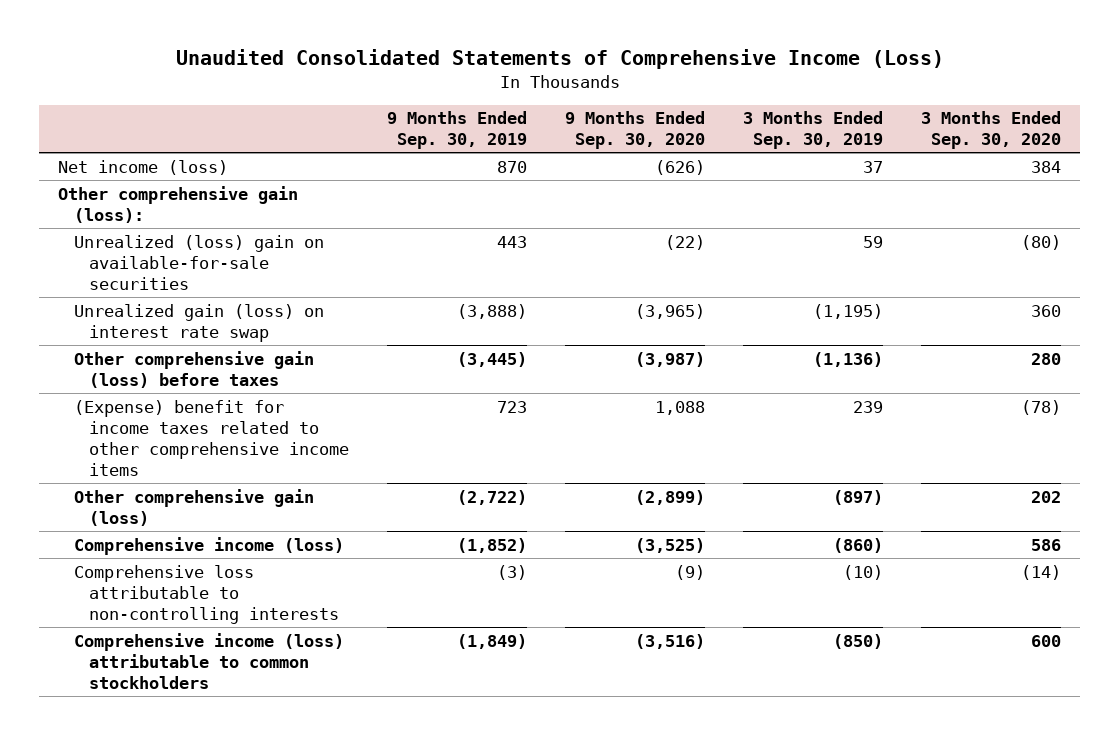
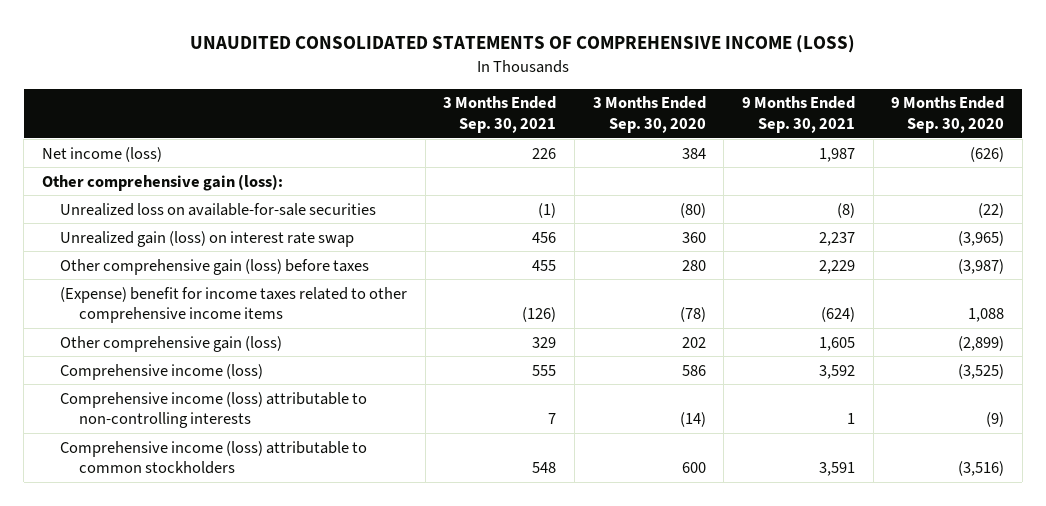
[175,49,944,70] Unaudited Consolidated Statements of Comprehensive Income (Loss) -> [189,35,855,54] UNAUDITED CONSOLIDATED STATEMENTS OF COMPREHENSIVE INCOME (LOSS)
[387,111,528,150] 9 Months Ended Sep. 30, 2019 -> none
[743,111,884,150] 3 Months Ended Sep. 30, 2019 -> none
none -> [443,96,557,134] 3 Months Ended Sep. 30, 2021
none -> [741,96,855,134] 9 Months Ended Sep. 30, 2021
[73,234,324,290] Unrealized (loss) gain on available-for-sale securities -> [60,202,377,216] Unrealized loss on available-for-sale securities
[73,564,340,624] Comprehensive loss attributable to non-controlling interests -> [60,391,368,429] Comprehensive income (loss) attributable to non-controlling interests

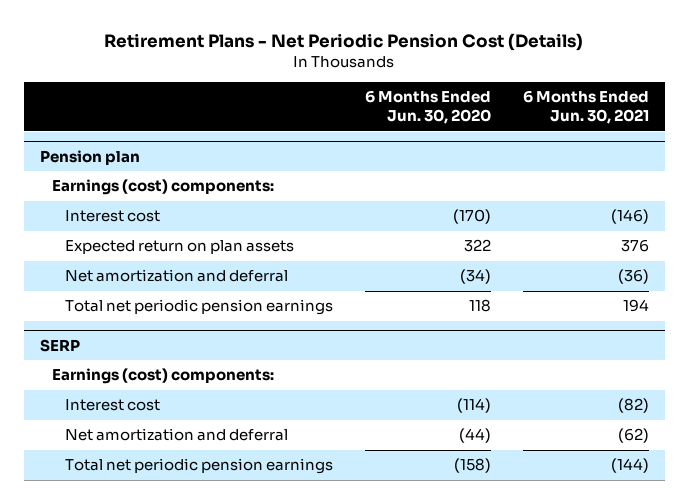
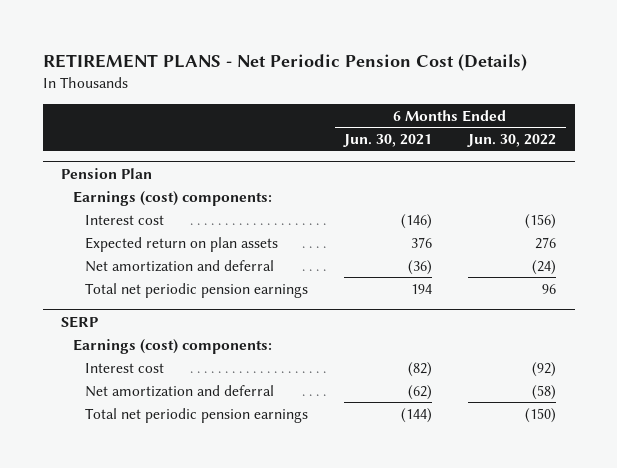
[104,32,584,51] Retirement Plans - Net Periodic Pension Cost (Details) -> [42,53,527,71] RETIREMENT PLANS - Net Periodic Pension Cost (Details)
[365,90,492,124] 6 Months Ended Jun. 30, 2020 -> none
none -> [467,134,557,148] Jun. 30, 2022
[39,149,140,165] Pension plan -> [60,167,152,179] Pension Plan

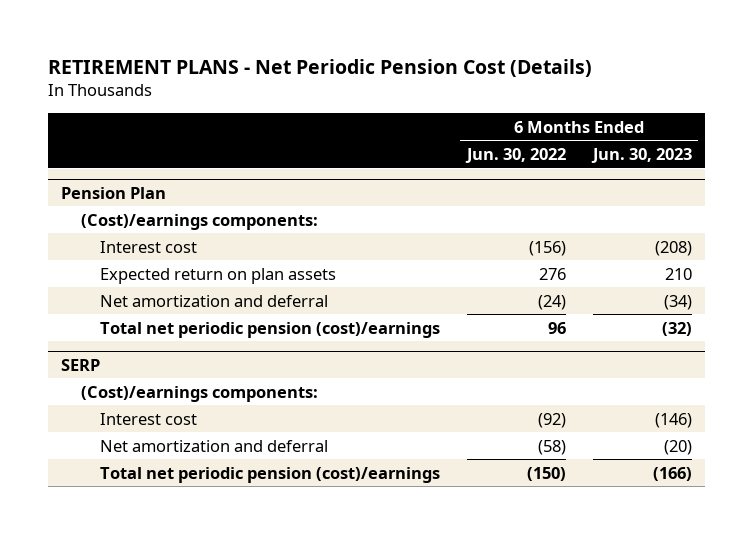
[343,134,433,148] Jun. 30, 2021 -> none
none -> [590,148,692,164] Jun. 30, 2023
[72,190,272,206] Earnings (cost) components: -> [80,213,318,230] (Cost)/earnings components:
[84,282,308,298] Total net periodic pension earnings -> [100,321,441,338] Total net periodic pension (cost)/earnings
[72,338,272,354] Earnings (cost) components: -> [80,385,318,402] (Cost)/earnings components:
[84,407,308,423] Total net periodic pension earnings -> [100,466,441,483] Total net periodic pension (cost)/earnings

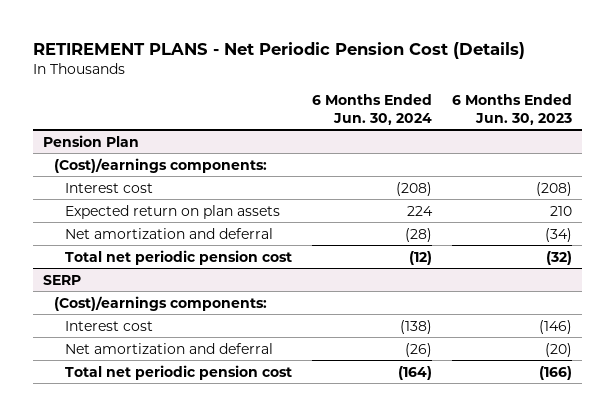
[465,148,567,164] Jun. 30, 2022 -> none
none -> [312,94,433,125] 6 Months Ended Jun. 30, 2024
[100,321,441,338] Total net periodic pension (cost)/earnings -> [64,249,292,265] Total net periodic pension cost
[100,466,441,483] Total net periodic pension (cost)/earnings -> [64,364,292,380] Total net periodic pension cost

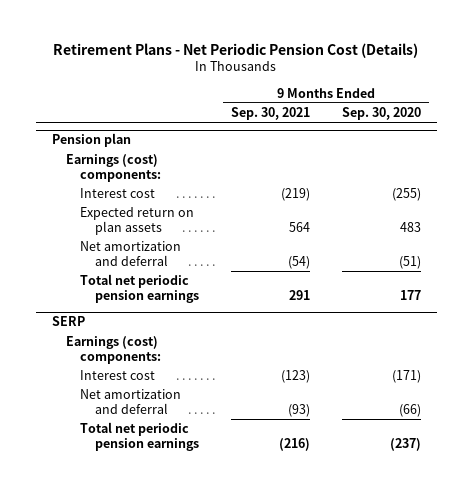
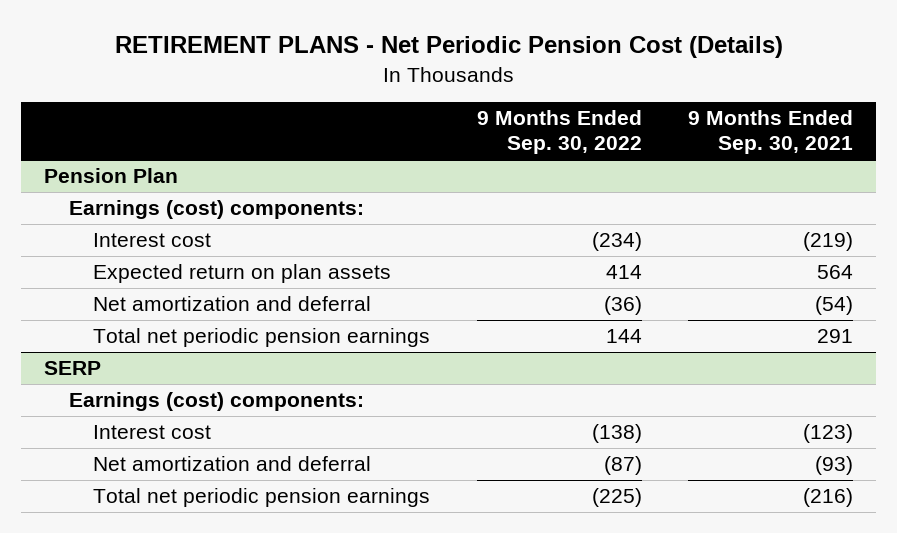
[53,42,419,58] Retirement Plans - Net Periodic Pension Cost (Details) -> [114,36,783,59] RETIREMENT PLANS - Net Periodic Pension Cost (Details)
[341,107,421,121] Sep. 30, 2020 -> none
none -> [476,110,642,155] 9 Months Ended Sep. 30, 2022
[51,133,131,148] Pension plan -> [44,168,179,184] Pension Plan

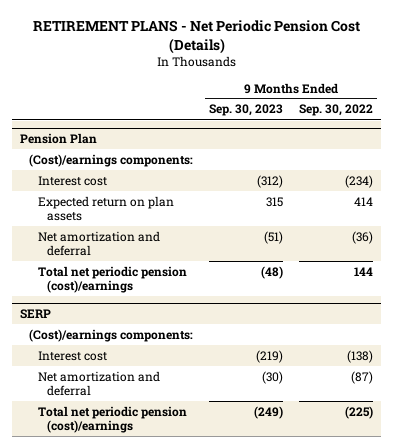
[687,110,853,155] 9 Months Ended Sep. 30, 2021 -> none
none -> [209,104,284,117] Sep. 30, 2023
[68,200,364,220] Earnings (cost) components: -> [29,153,194,167] (Cost)/earnings components:
[93,328,431,348] Total net periodic pension earnings -> [38,265,188,293] Total net periodic pension (cost)/earnings
[68,392,364,412] Earnings (cost) components: -> [29,328,194,342] (Cost)/earnings components:
[93,488,431,508] Total net periodic pension earnings -> [38,405,188,433] Total net periodic pension (cost)/earnings

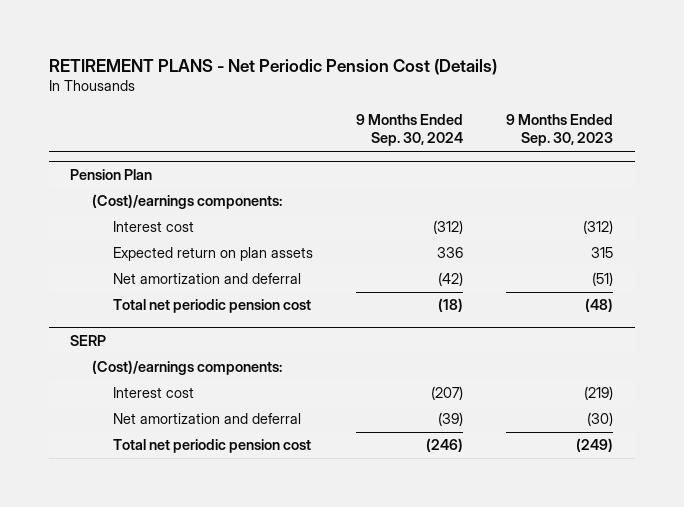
[299,104,374,117] Sep. 30, 2022 -> none
none -> [356,113,464,147] 9 Months Ended Sep. 30, 2024
[38,265,188,293] Total net periodic pension (cost)/earnings -> [112,299,311,314] Total net periodic pension cost
[38,405,188,433] Total net periodic pension (cost)/earnings -> [112,439,311,454] Total net periodic pension cost

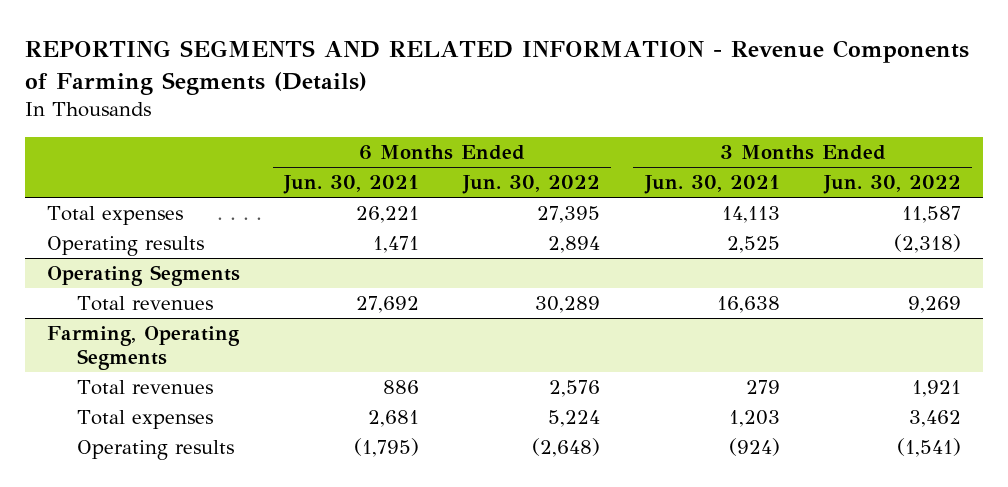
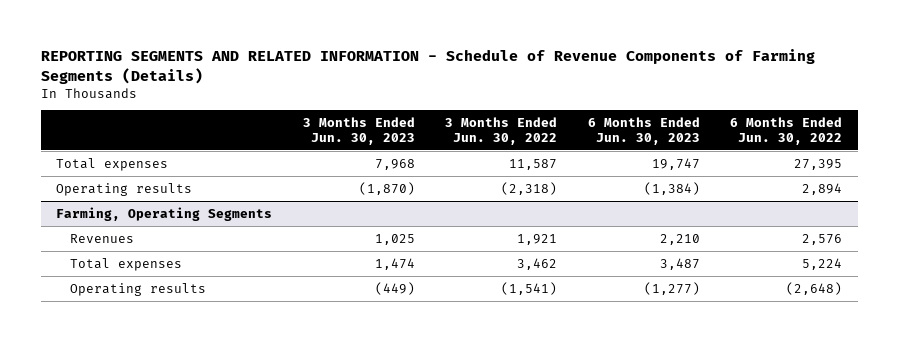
[24,39,969,95] REPORTING SEGMENTS AND RELATED INFORMATION - Revenue Components of Farming Segments (Details) -> [41,48,816,84] REPORTING SEGMENTS AND RELATED INFORMATION - Schedule of Revenue Components of Farming Segments (Details)
[283,175,420,195] Jun. 30, 2021 -> none
[643,175,780,195] Jun. 30, 2021 -> none
none -> [302,117,415,145] 3 Months Ended Jun. 30, 2023
none -> [587,117,700,145] 6 Months Ended Jun. 30, 2023
[46,265,240,287] Operating Segments -> none
[76,296,213,312] Total revenues -> none
[76,380,213,396] Total revenues -> [70,233,135,243] Revenues

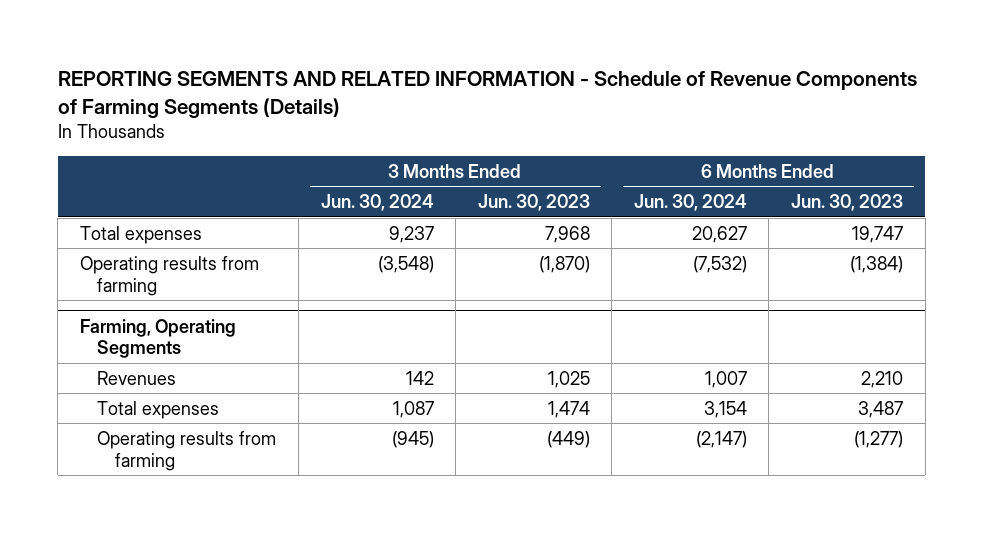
[445,117,558,145] 3 Months Ended Jun. 30, 2022 -> none
[730,117,843,145] 6 Months Ended Jun. 30, 2022 -> none
none -> [320,193,434,211] Jun. 30, 2024
none -> [633,193,747,211] Jun. 30, 2024
[56,182,193,196] Operating results -> [79,255,259,296] Operating results from farming
[70,282,207,296] Operating results -> [97,430,277,471] Operating results from farming

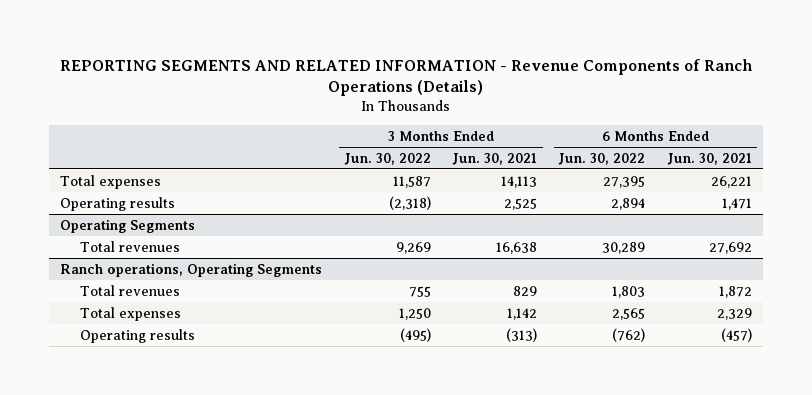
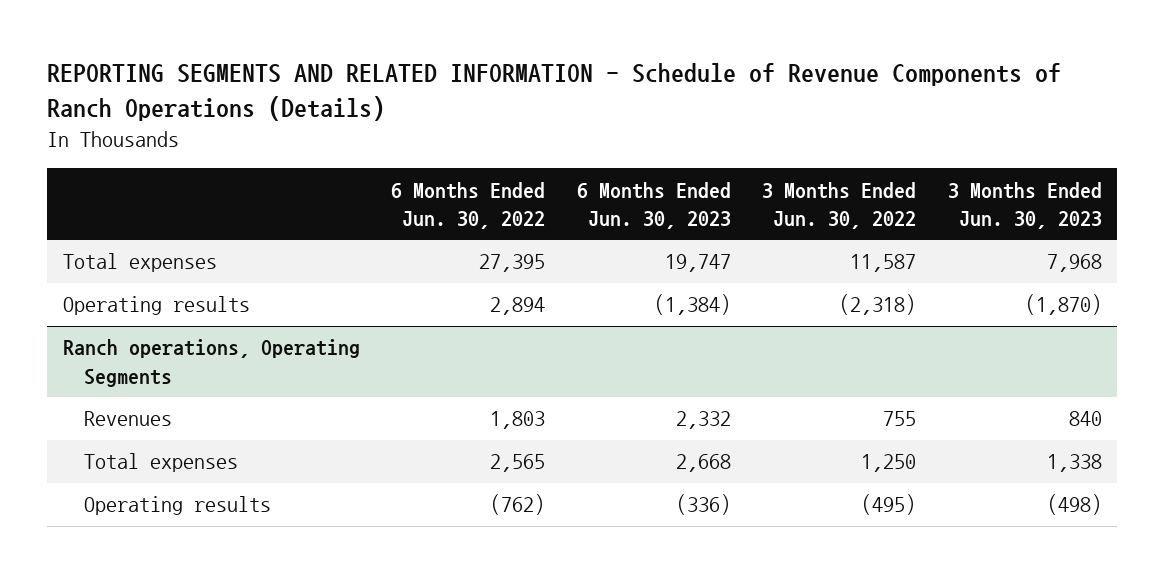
[59,58,752,97] REPORTING SEGMENTS AND RELATED INFORMATION - Revenue Components of Ranch Operations (Details) -> [46,63,1061,121] REPORTING SEGMENTS AND RELATED INFORMATION - Schedule of Revenue Components of Ranch Operations (Details)
[451,152,537,165] Jun. 30, 2021 -> none
[666,152,752,165] Jun. 30, 2021 -> none
none -> [576,181,731,229] 6 Months Ended Jun. 30, 2023
none -> [947,181,1102,229] 3 Months Ended Jun. 30, 2023
[60,218,196,233] Operating Segments -> none
[80,240,181,252] Total revenues -> none
[80,284,181,296] Total revenues -> [84,411,173,427] Revenues

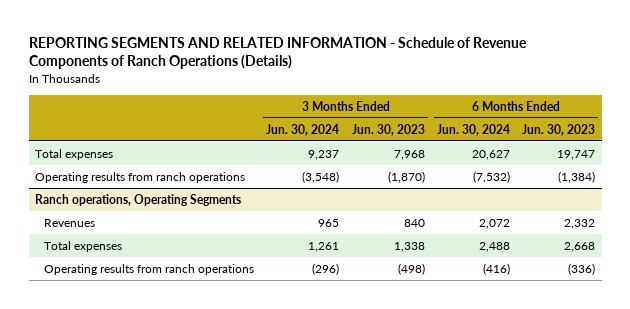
[391,181,546,229] 6 Months Ended Jun. 30, 2022 -> none
[762,181,917,229] 3 Months Ended Jun. 30, 2022 -> none
none -> [266,123,340,136] Jun. 30, 2024
none -> [437,123,511,136] Jun. 30, 2024
[62,296,250,316] Operating results -> [35,171,246,183] Operating results from ranch operations
[84,496,272,516] Operating results -> [44,263,255,275] Operating results from ranch operations

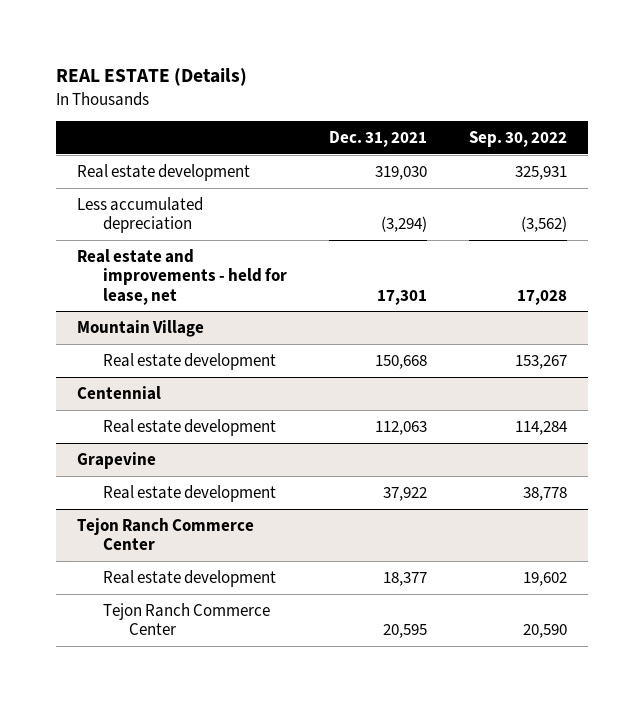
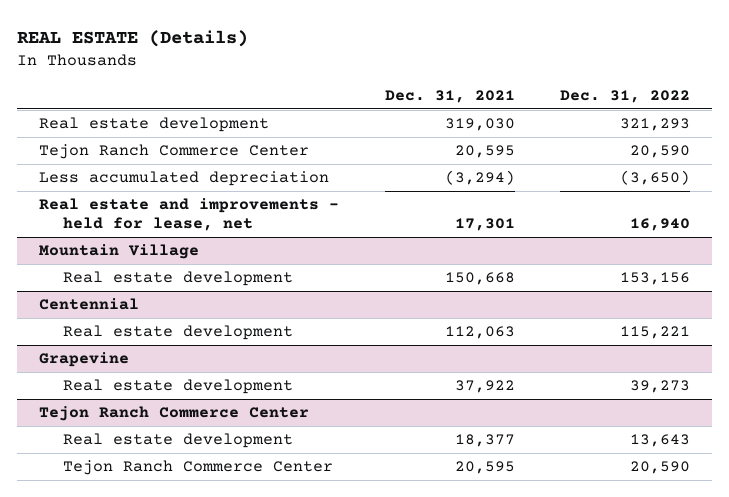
[468,131,567,148] Sep. 30, 2022 -> none
none -> [559,90,690,104] Dec. 31, 2022
none -> [39,144,310,160] Tejon Ranch Commerce Center

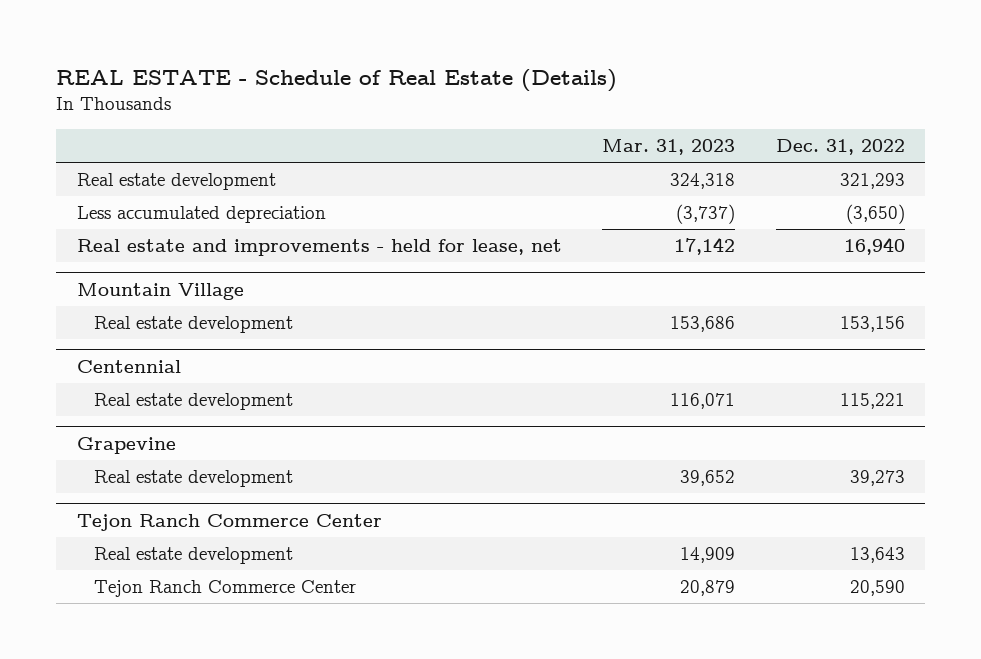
[16,29,248,47] REAL ESTATE (Details) -> [56,69,618,93] REAL ESTATE - Schedule of Real Estate (Details)
[384,90,515,104] Dec. 31, 2021 -> none
none -> [602,138,736,155] Mar. 31, 2023
[39,144,310,160] Tejon Ranch Commerce Center -> none

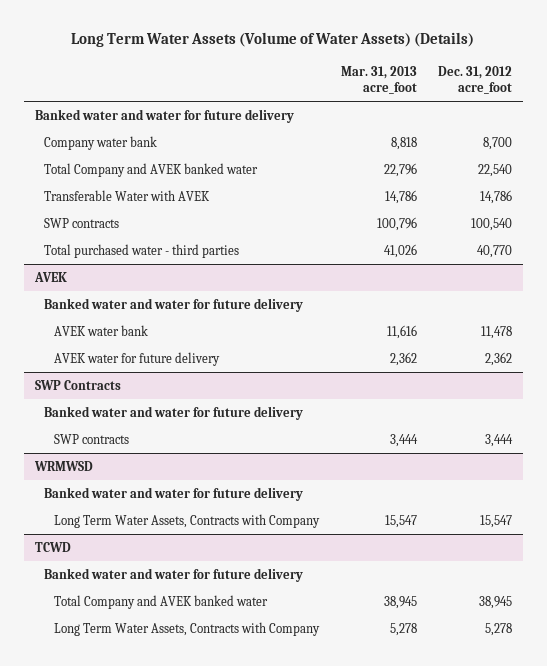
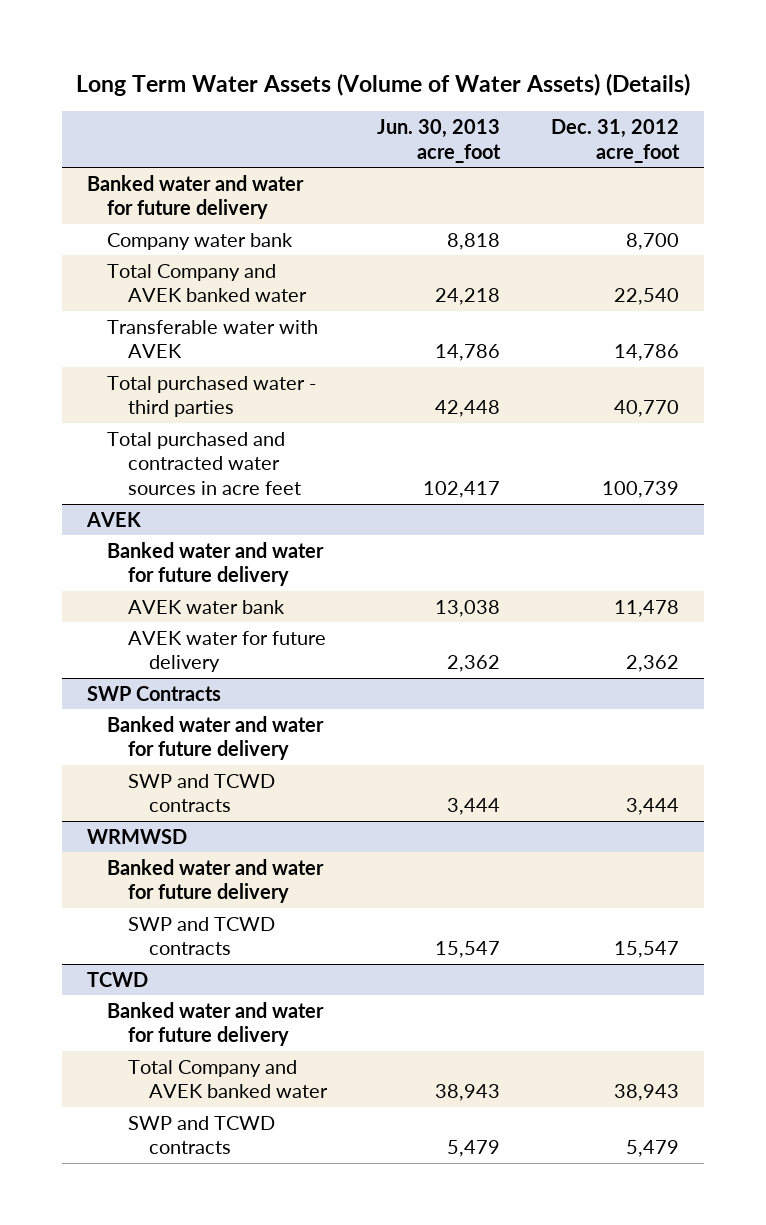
[340,65,417,95] Mar. 31, 2013 acre_foot -> none
none -> [377,118,502,163] Jun. 30, 2013 acre_foot
[44,217,120,228] SWP contracts -> none
[44,189,211,201] Transferable Water with AVEK -> [107,319,319,359] Transferable water with AVEK
none -> [107,431,302,496] Total purchased and contracted water sources in acre feet
[54,433,130,444] SWP contracts -> [128,773,276,813] SWP and TCWD contracts
[54,513,321,528] Long Term Water Assets, Contracts with Company -> [128,916,276,956] SWP and TCWD contracts
[54,621,321,636] Long Term Water Assets, Contracts with Company -> none
[479,595,513,609] 38,945 -> [613,1084,679,1102] 38,943
none -> [128,1115,276,1155] SWP and TCWD contracts

